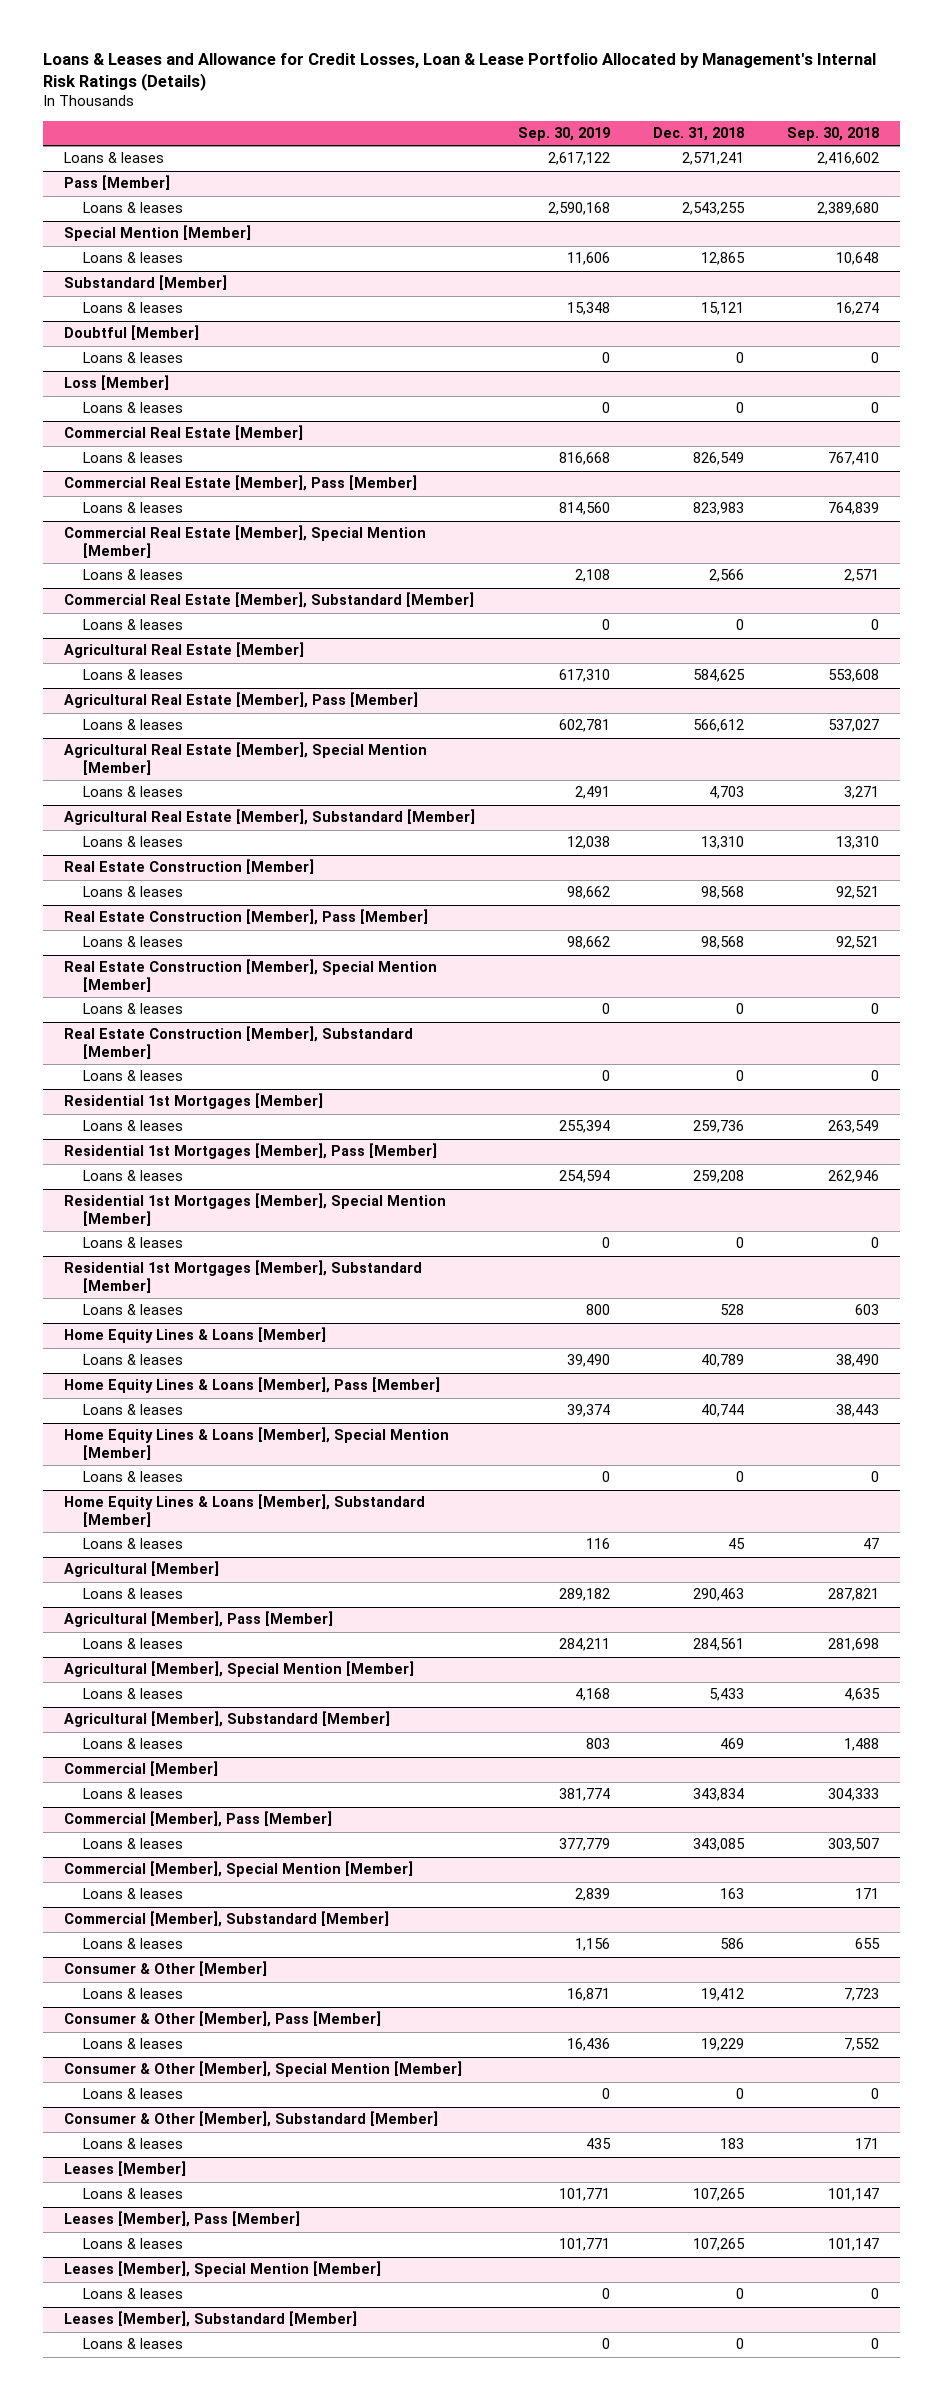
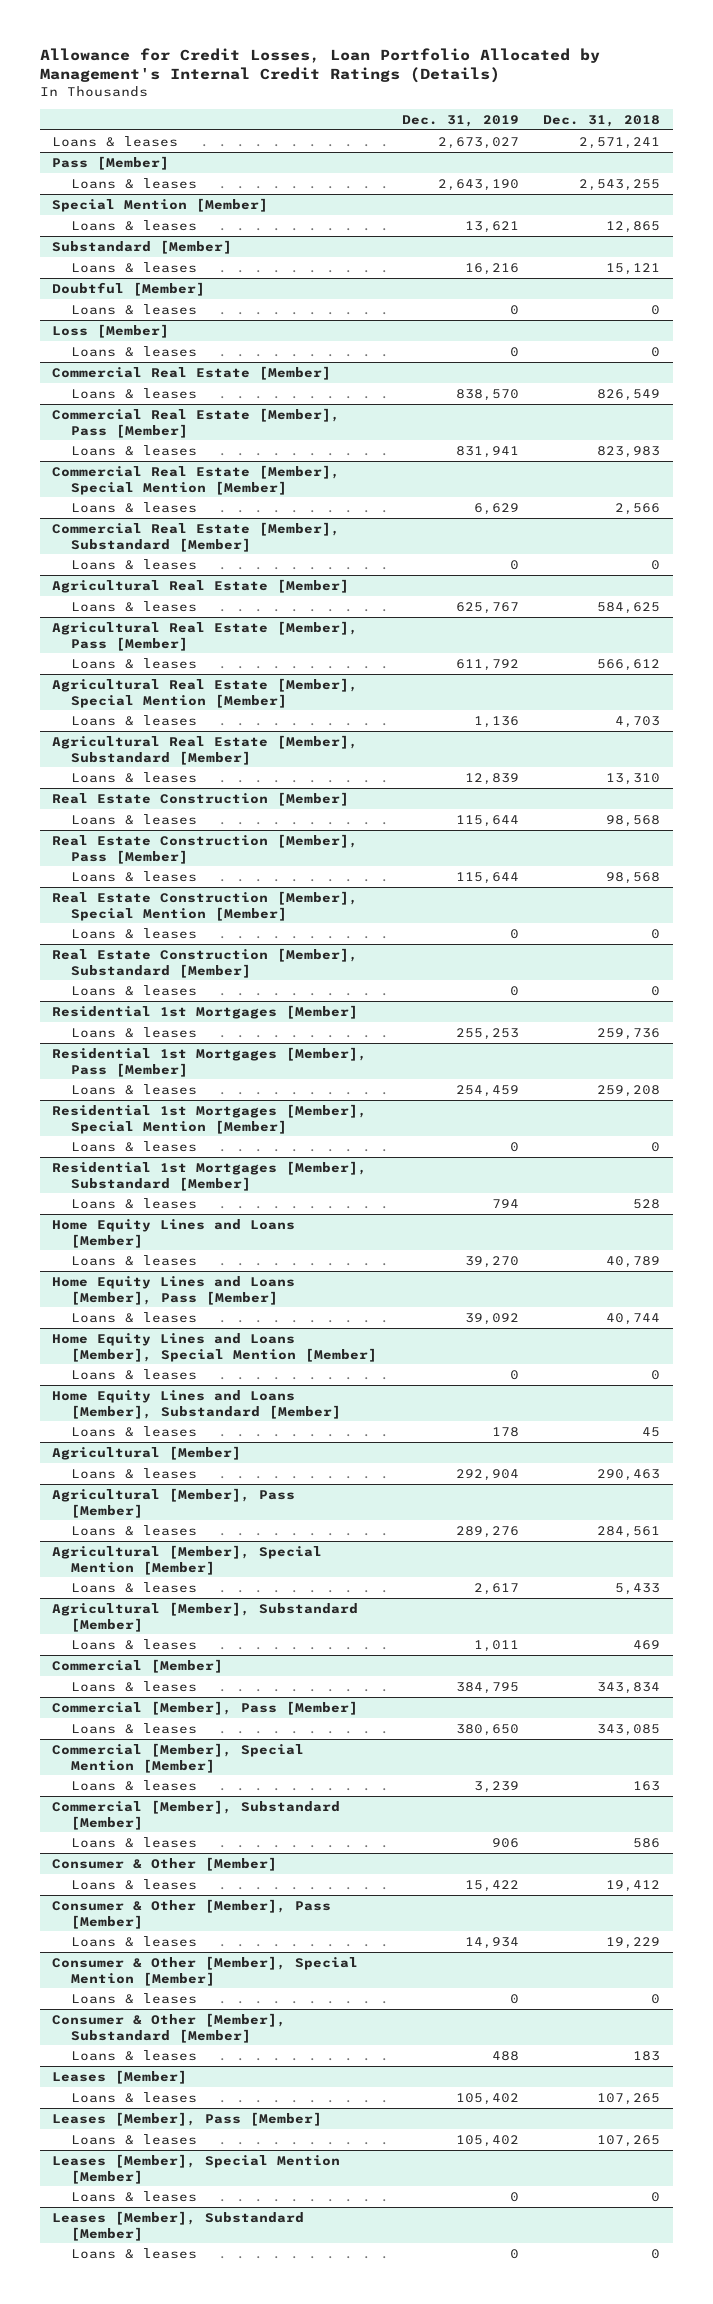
[42,52,876,92] Loans & Leases and Allowance for Credit Losses, Loan & Lease Portfolio Allocated by Management's Internal Risk Ratings (Details) -> [40,47,601,84] Allowance for Credit Losses, Loan Portfolio Allocated by Management's Internal Credit Ratings (Details)
[517,127,610,142] Sep. 30, 2019 -> none
[786,127,879,142] Sep. 30, 2018 -> none
none -> [401,114,519,127] Dec. 31, 2019
[63,1327,326,1344] Home Equity Lines & Loans [Member] -> [52,1218,296,1248] Home Equity Lines and Loans [Member]
[63,1377,440,1394] Home Equity Lines & Loans [Member], Pass [Member] -> [52,1275,296,1305] Home Equity Lines and Loans [Member], Pass [Member]
[63,1427,449,1461] Home Equity Lines & Loans [Member], Special Mention [Member] -> [52,1332,377,1362] Home Equity Lines and Loans [Member], Special Mention [Member]
[63,1494,425,1528] Home Equity Lines & Loans [Member], Substandard [Member] -> [52,1389,341,1419] Home Equity Lines and Loans [Member], Substandard [Member]

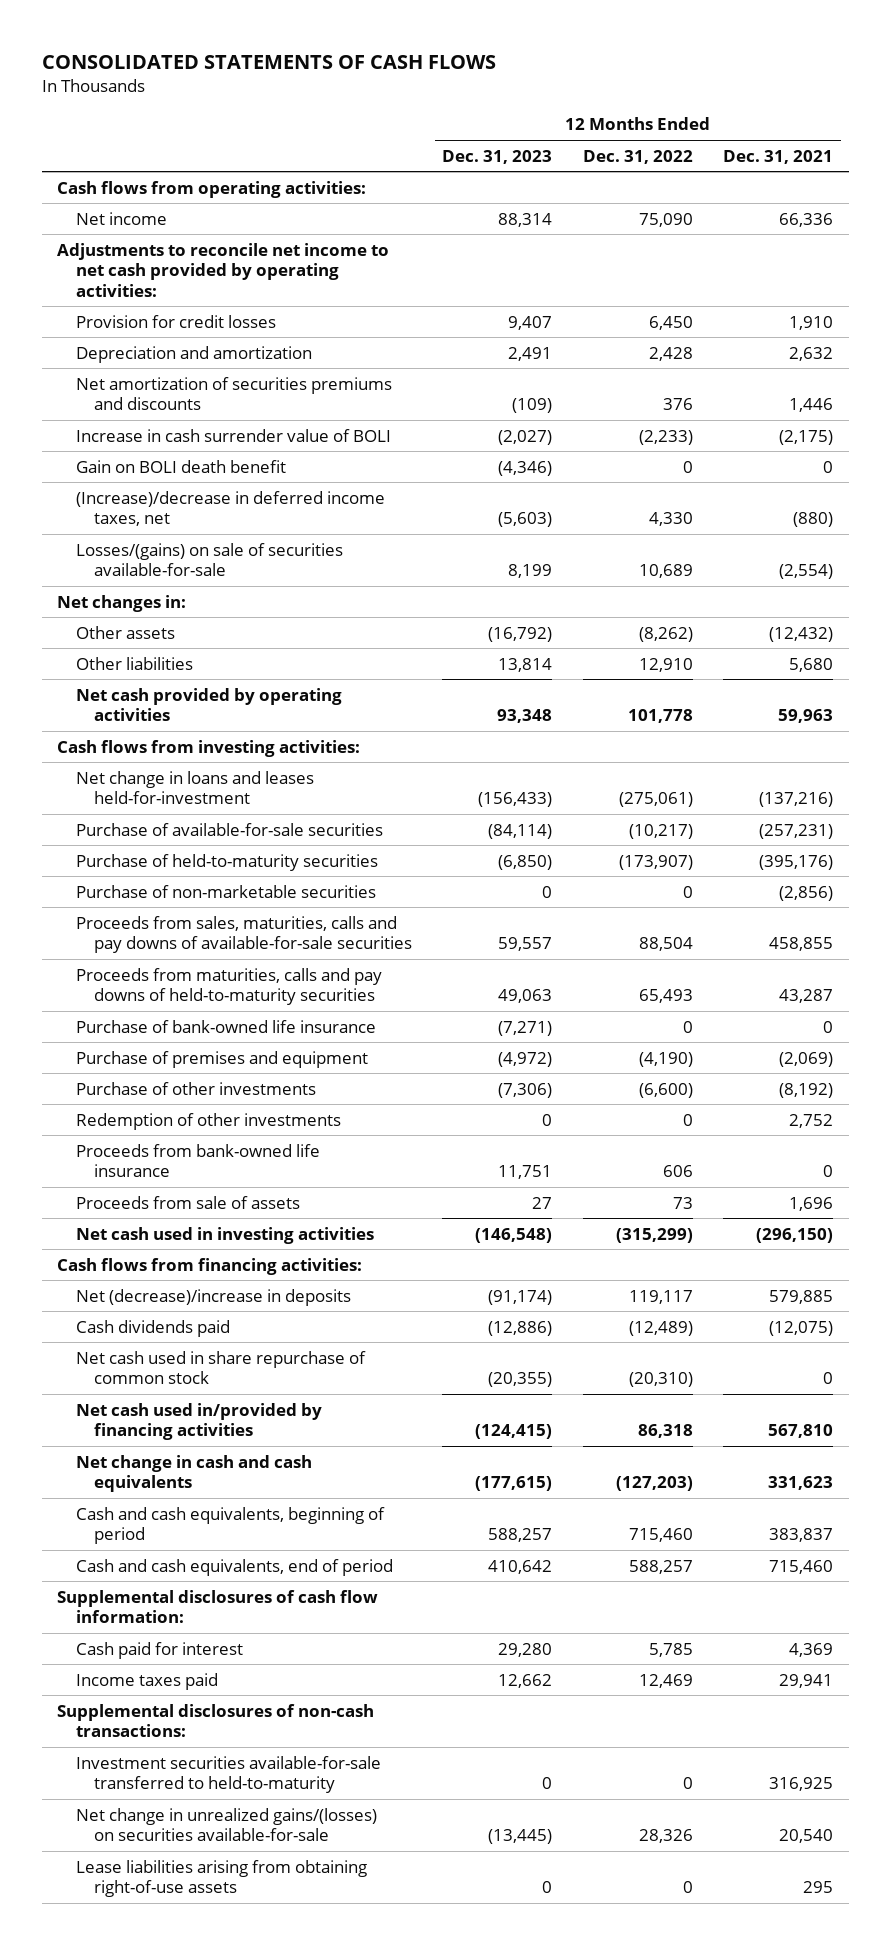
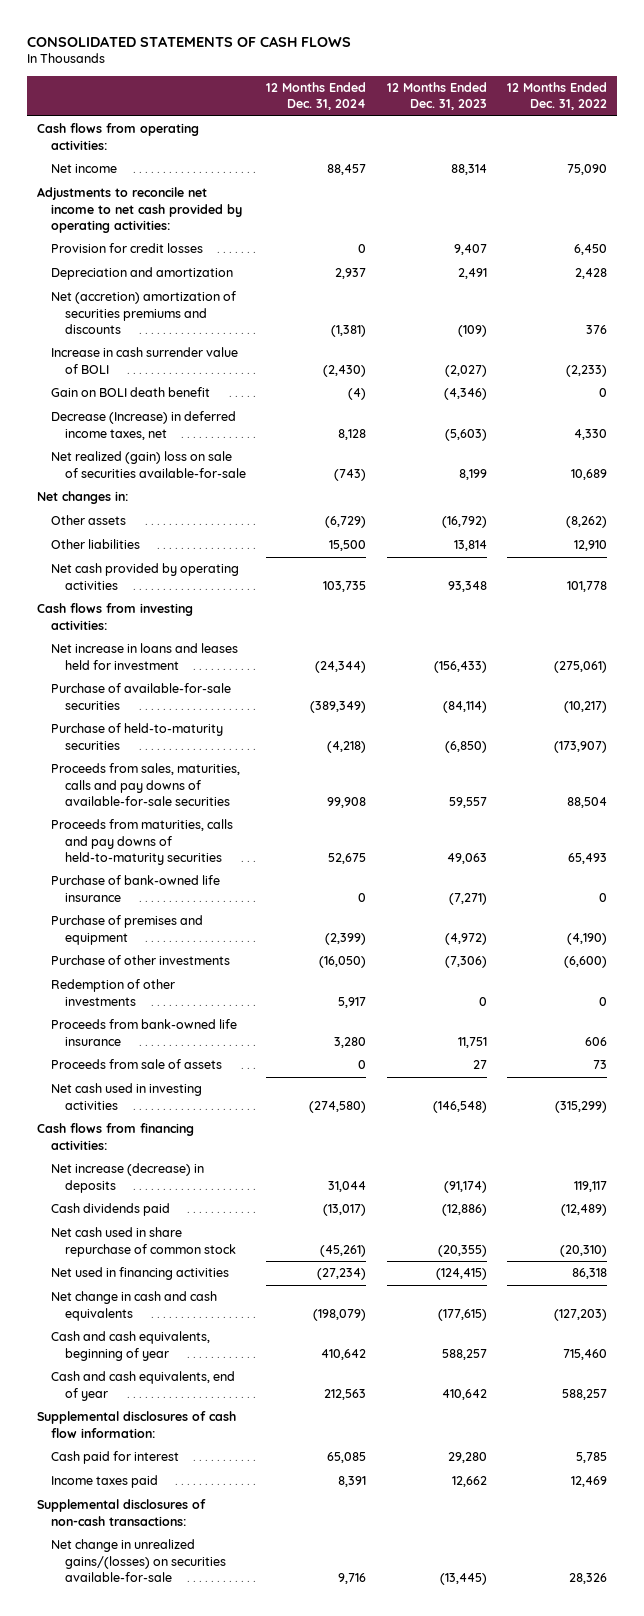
[723,149,834,164] Dec. 31, 2021 -> none
none -> [266,82,367,111] 12 Months Ended Dec. 31, 2024
[75,376,392,411] Net amortization of securities premiums and discounts -> [51,291,237,334] Net (accretion) amortization of securities premiums and discounts
[75,490,385,527] (Increase)/decrease in deferred income taxes, net -> [51,411,237,440] Decrease (Increase) in deferred income taxes, net
[75,542,343,577] Losses/(gains) on sale of securities available-for-sale -> [51,451,246,478] Net realized (gain) loss on sale of securities available-for-sale
[75,770,314,805] Net change in loans and leases held-for-investment -> [51,643,239,670] Net increase in loans and leases held for investment
[75,884,376,898] Purchase of non-marketable securities -> none
[75,1288,351,1306] Net (decrease)/increase in deposits -> [51,1163,205,1193] Net increase (decrease) in deposits
[75,1402,322,1441] Net cash used in/provided by financing activities -> [51,1267,230,1281] Net used in financing activities
[75,1506,385,1545] Cash and cash equivalents, beginning of period -> [51,1331,211,1361] Cash and cash equivalents, beginning of year
[75,1558,393,1576] Cash and cash equivalents, end of period -> [51,1371,236,1401] Cash and cash equivalents, end of year
[75,1755,381,1794] Investment securities available-for-sale transferred to held-to-maturity -> none
[75,1859,367,1898] Lease liabilities arising from obtaining right-of-use assets -> none

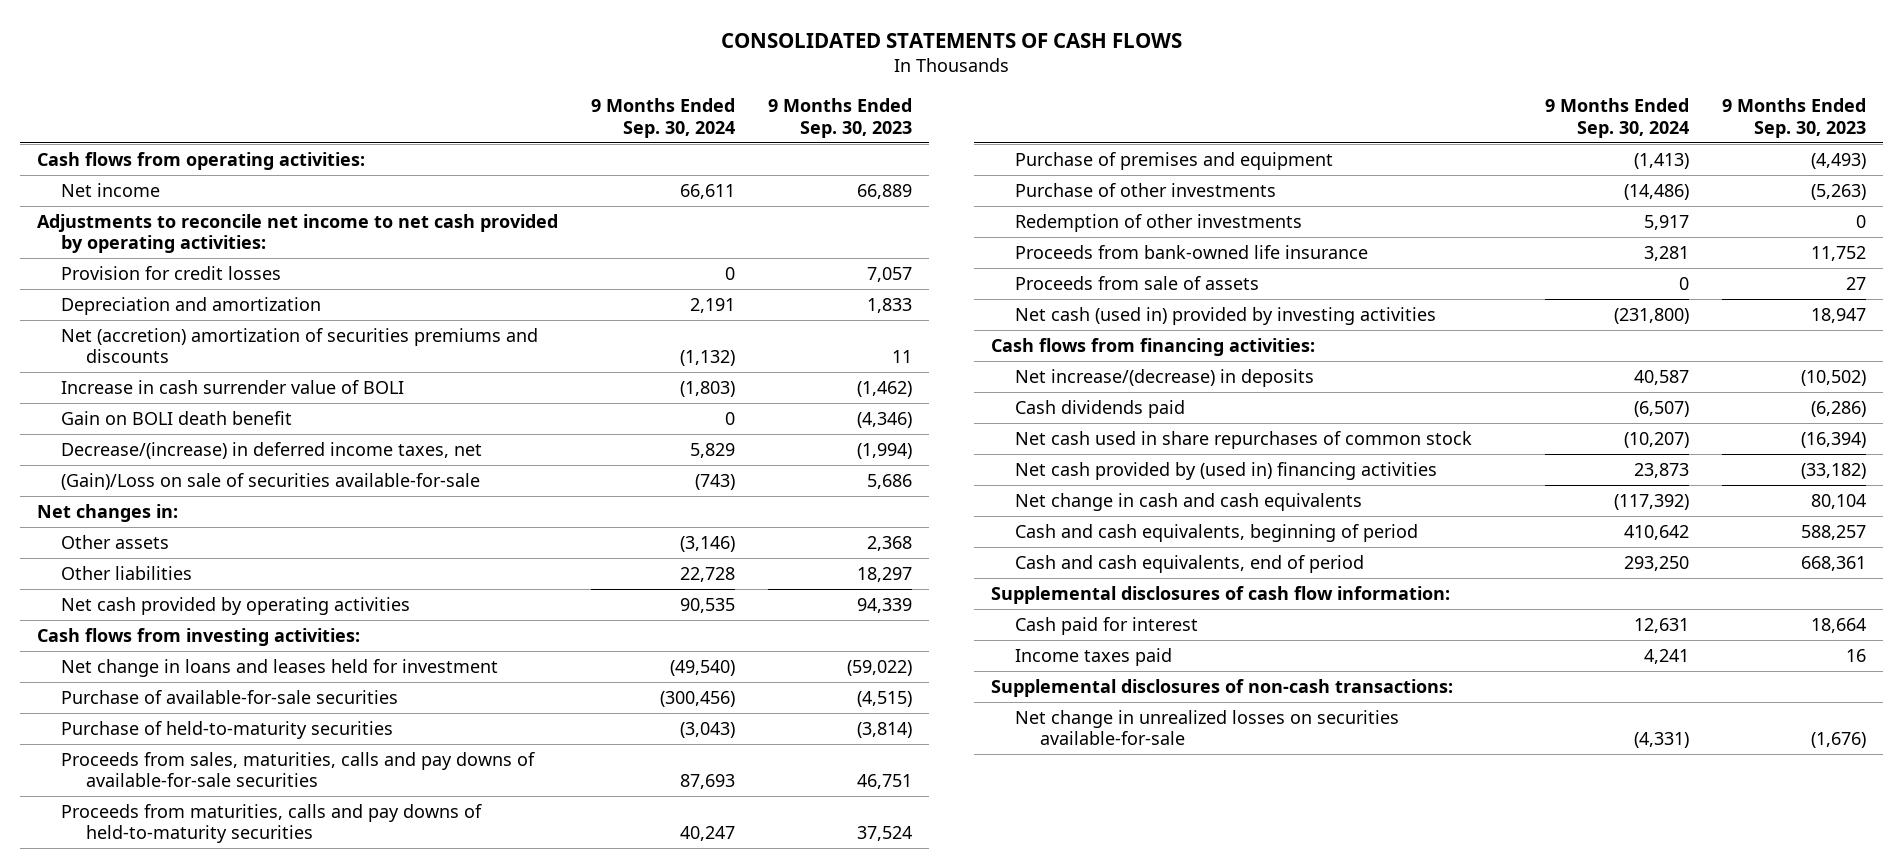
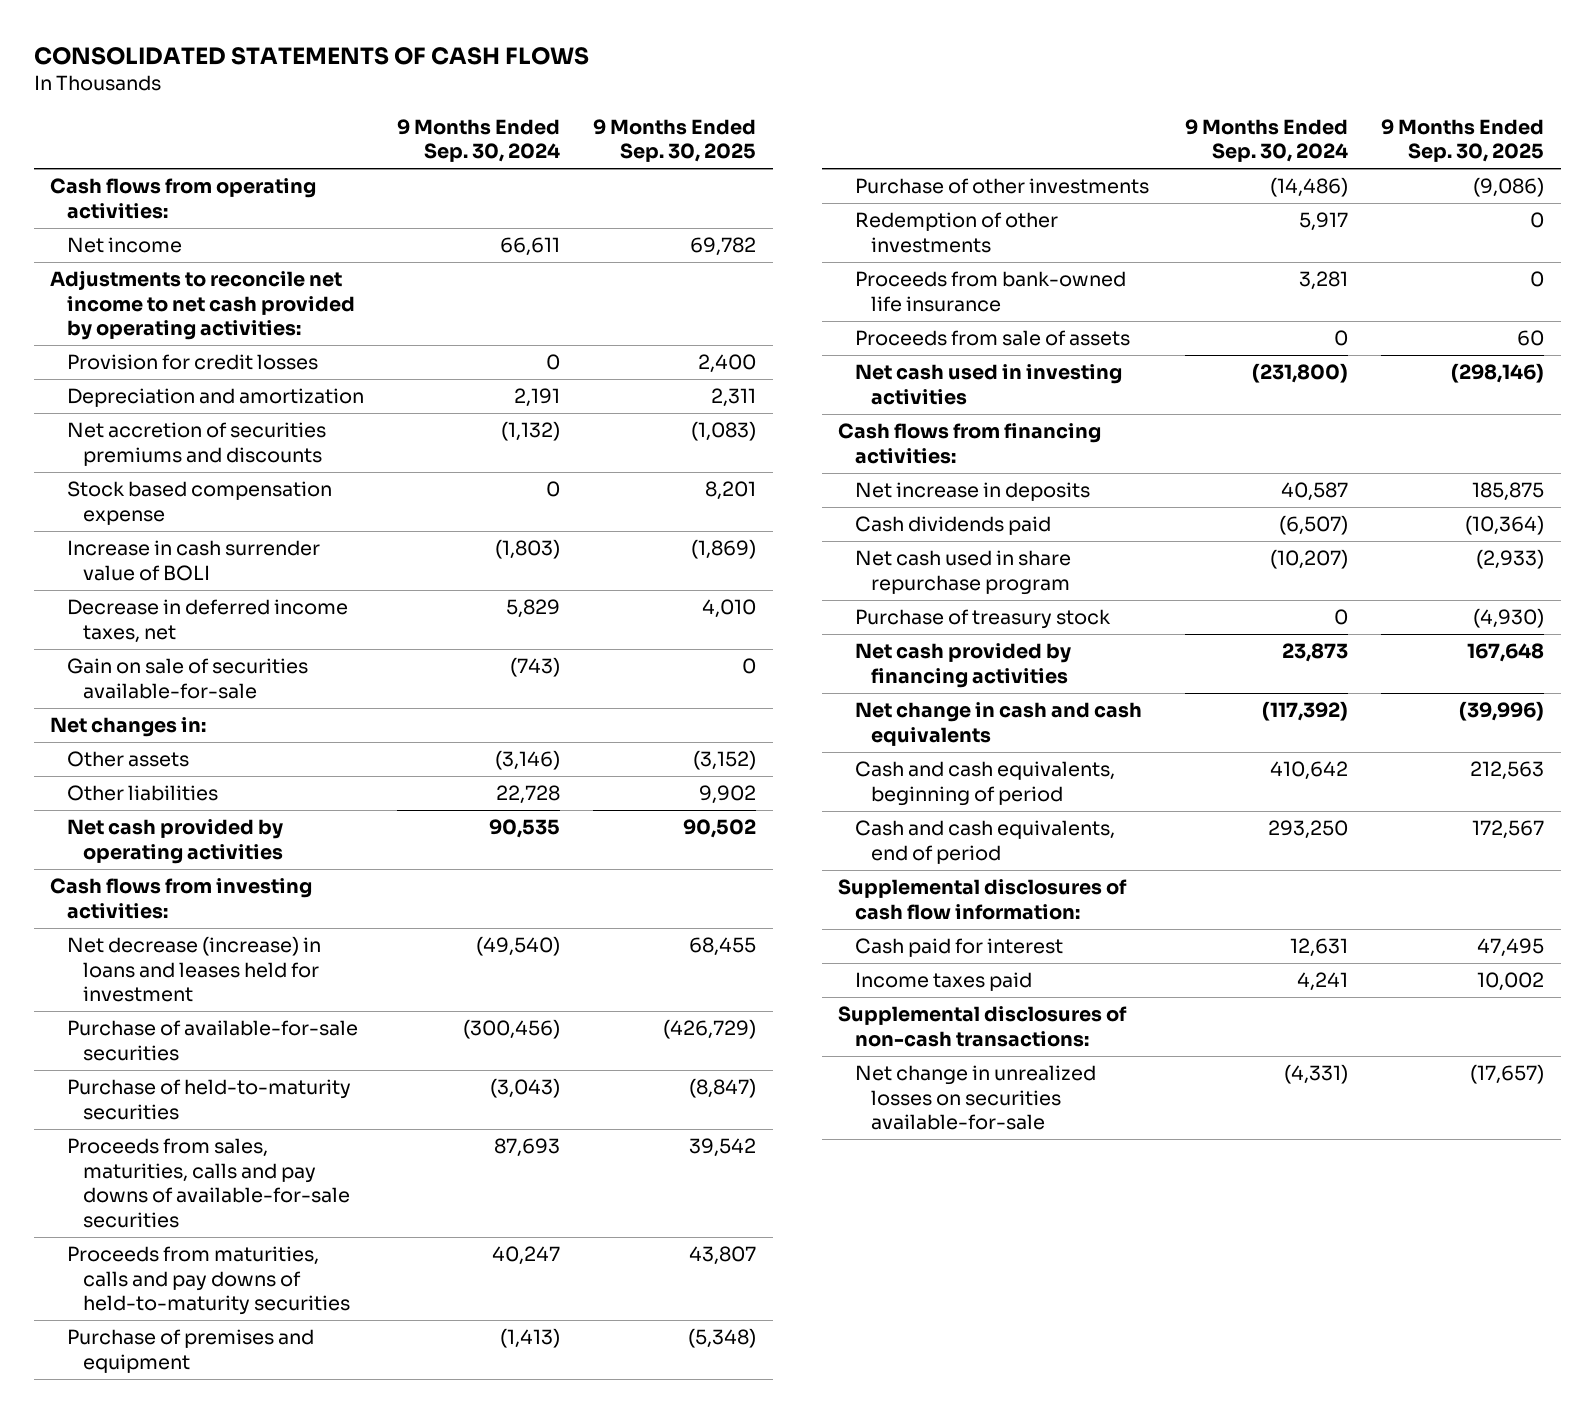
[768,98,913,138] 9 Months Ended Sep. 30, 2023 -> none
none -> [593,118,757,163] 9 Months Ended Sep. 30, 2025
[61,327,539,364] Net (accretion) amortization of securities premiums and discounts -> [66,422,326,466] Net accretion of securities premiums and discounts
none -> [66,481,332,525] Stock based compensation expense
[61,410,293,425] Gain on BOLI death benefit -> none
[61,441,483,459] Decrease/(increase) in deferred income taxes, net -> [66,599,348,643] Decrease in deferred income taxes, net
[61,472,481,490] (Gain)/Loss on sale of securities available-for-sale -> [66,658,308,699] Gain on sale of securities available-for-sale
[61,658,499,677] Net change in loans and leases held for investment -> [66,936,321,1003] Net decrease (increase) in loans and leases held for investment
[1015,306,1437,325] Net cash (used in) provided by investing activities -> [854,364,1122,405] Net cash used in investing activities
[1015,368,1315,387] Net increase/(decrease) in deposits -> [854,482,1090,502] Net increase in deposits
[1015,430,1473,449] Net cash used in share repurchases of common stock -> [854,550,1071,595] Net cash used in share repurchase program
none -> [854,609,1111,630] Purchase of treasury stock
[1015,461,1438,480] Net cash provided by (used in) financing activities -> [854,643,1071,688] Net cash provided by financing activities

